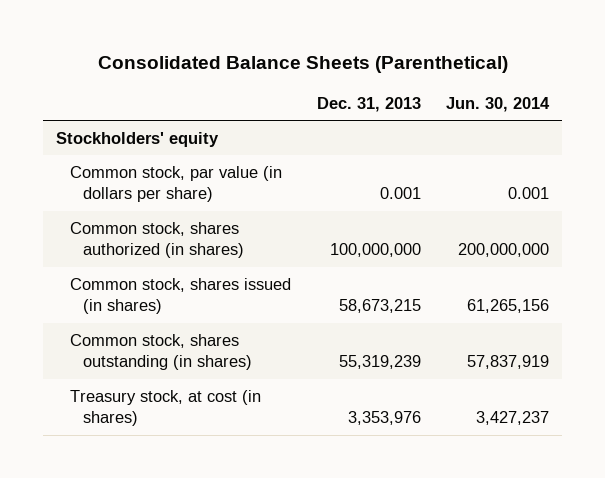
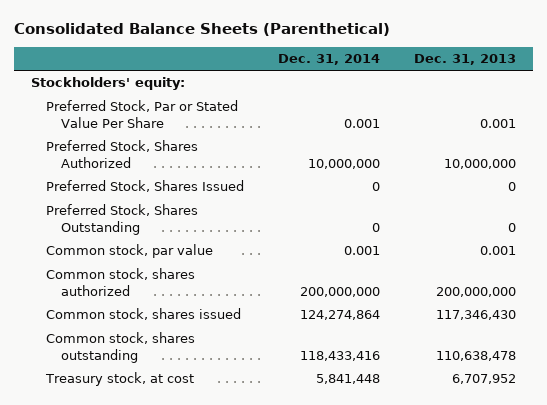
[446,96,551,112] Jun. 30, 2014 -> none
none -> [277,54,380,66] Dec. 31, 2014
[56,131,220,147] Stockholders' equity -> [31,77,186,91] Stockholders' equity:
none -> [46,100,239,128] Preferred Stock, Par or Stated Value Per Share
none -> [46,140,199,168] Preferred Stock, Shares Authorized
none -> [46,180,245,193] Preferred Stock, Shares Issued
none -> [46,204,199,235] Preferred Stock, Shares Outstanding
[69,165,282,203] Common stock, par value (in dollars per share) -> [46,244,214,259] Common stock, par value
[69,221,245,259] Common stock, shares authorized (in shares) -> [46,268,196,296] Common stock, shares authorized
[329,243,421,258] 100,000,000 -> [435,286,516,297] 200,000,000
[69,277,291,315] Common stock, shares issued (in shares) -> [46,308,242,321] Common stock, shares issued
[338,299,421,314] 58,673,215 -> [435,310,516,321] 117,346,430
[69,333,253,371] Common stock, shares outstanding (in shares) -> [46,332,196,363] Common stock, shares outstanding
[338,355,421,370] 55,319,239 -> [435,350,516,361] 110,638,478
[69,389,261,427] Treasury stock, at cost (in shares) -> [45,372,195,387] Treasury stock, at cost
[347,411,421,426] 3,353,976 -> [451,374,516,385] 6,707,952

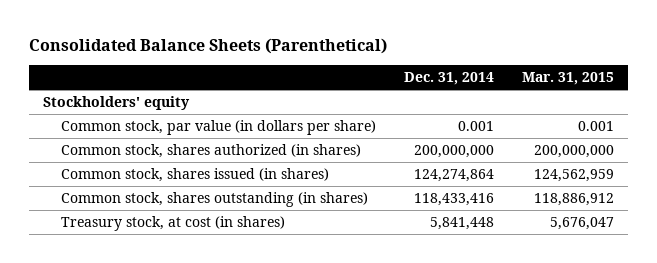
[413,54,516,66] Dec. 31, 2013 -> none
none -> [522,71,615,85] Mar. 31, 2015
[46,100,239,128] Preferred Stock, Par or Stated Value Per Share -> none
[46,140,199,168] Preferred Stock, Shares Authorized -> none
[46,180,245,193] Preferred Stock, Shares Issued -> none
[46,204,199,235] Preferred Stock, Shares Outstanding -> none
[31,77,186,91] Stockholders' equity: -> [43,96,191,111] Stockholders' equity
[46,244,214,259] Common stock, par value -> [61,120,377,136] Common stock, par value (in dollars per share)
[46,268,196,296] Common stock, shares authorized -> [61,144,362,159] Common stock, shares authorized (in shares)
[46,308,242,321] Common stock, shares issued -> [61,168,330,183] Common stock, shares issued (in shares)
[46,332,196,363] Common stock, shares outstanding -> [61,192,369,208] Common stock, shares outstanding (in shares)
[45,372,195,387] Treasury stock, at cost -> [61,216,286,232] Treasury stock, at cost (in shares)

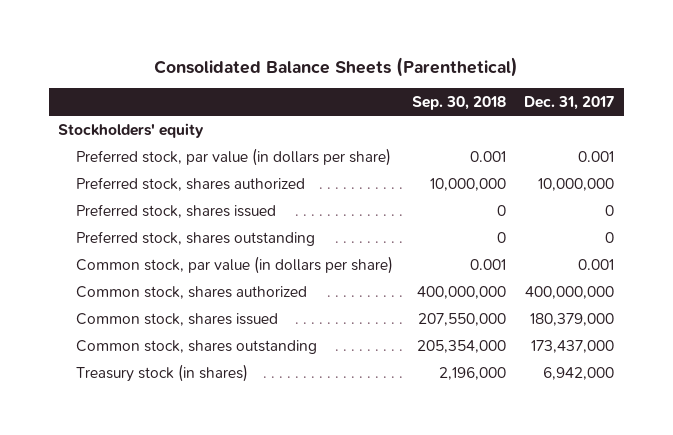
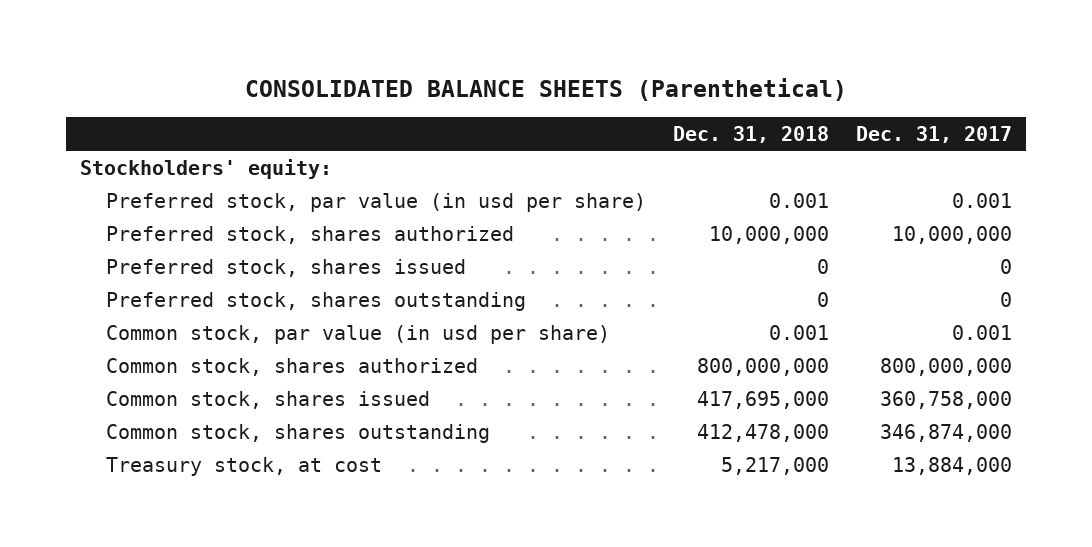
[154,56,519,77] Consolidated Balance Sheets (Parenthetical) -> [245,78,848,102] CONSOLIDATED BALANCE SHEETS (Parenthetical)
[411,95,506,110] Sep. 30, 2018 -> none
none -> [672,125,829,143] Dec. 31, 2018
[58,122,205,138] Stockholders' equity -> [80,158,333,179] Stockholders' equity:
[76,147,392,166] Preferred stock, par value (in dollars per share) -> [105,192,646,212] Preferred stock, par value (in usd per share)
[76,255,394,274] Common stock, par value (in dollars per share) -> [105,324,610,344] Common stock, par value (in usd per share)
[525,285,615,299] 400,000,000 -> [880,357,1013,376] 800,000,000
[530,312,615,326] 180,379,000 -> [880,390,1013,409] 360,758,000
[531,339,615,353] 173,437,000 -> [880,423,1013,442] 346,874,000
[76,363,249,382] Treasury stock (in shares) -> [105,456,382,476] Treasury stock, at cost
[543,366,615,380] 6,942,000 -> [892,456,1013,475] 13,884,000

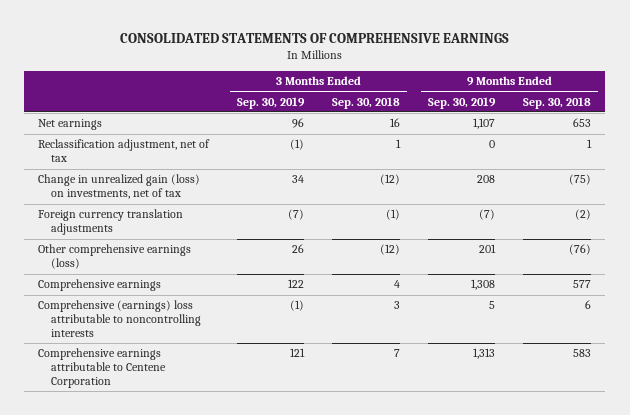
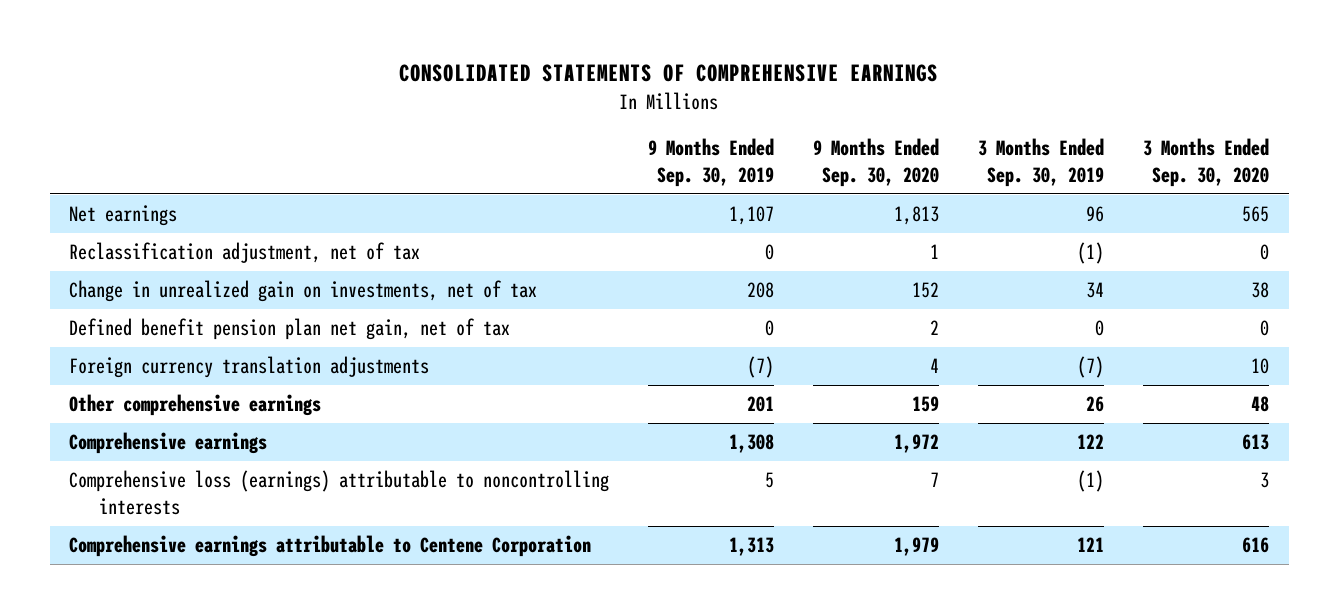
[332,96,401,109] Sep. 30, 2018 -> none
[523,96,592,109] Sep. 30, 2018 -> none
none -> [813,138,940,187] 9 Months Ended Sep. 30, 2020
none -> [1143,138,1270,187] 3 Months Ended Sep. 30, 2020
[38,174,201,200] Change in unrealized gain (loss) on investments, net of tax -> [69,280,538,303] Change in unrealized gain on investments, net of tax
none -> [69,318,511,341] Defined benefit pension plan net gain, net of tax
[38,244,192,270] Other comprehensive earnings (loss) -> [69,394,322,417] Other comprehensive earnings
[38,300,202,338] Comprehensive (earnings) loss attributable to noncontrolling interests -> [69,470,610,515] Comprehensive loss (earnings) attributable to noncontrolling interests

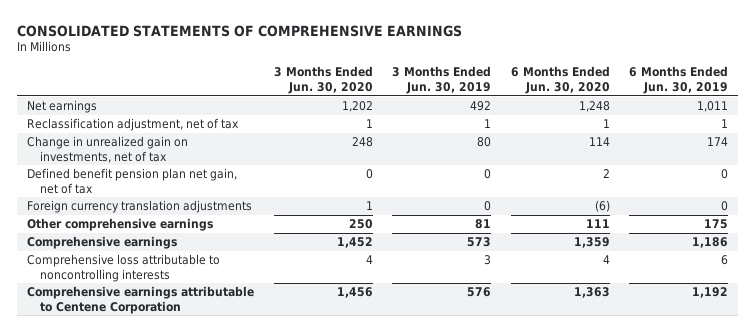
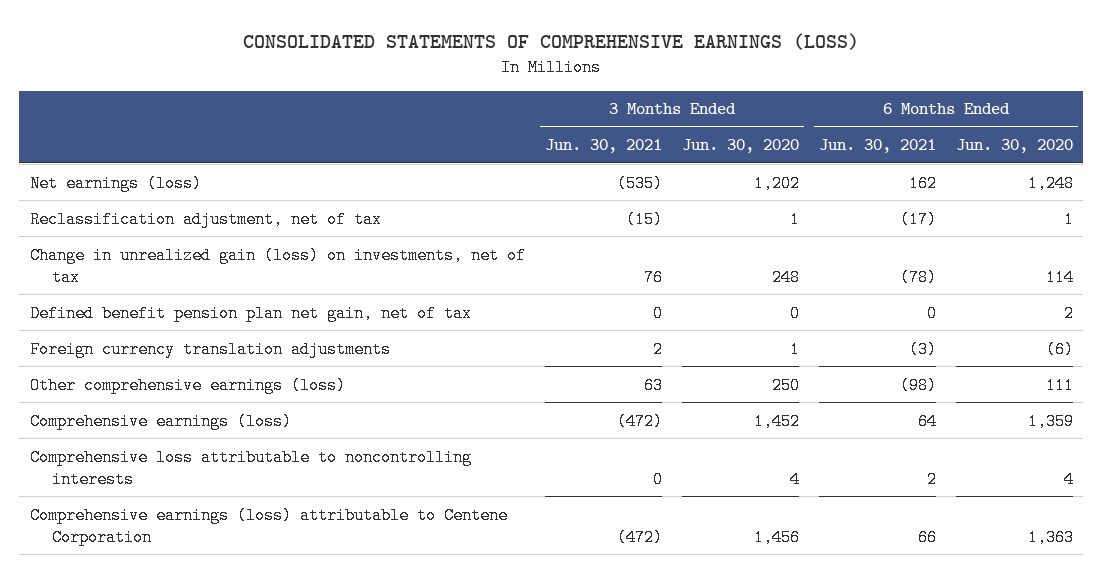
[17,24,463,37] CONSOLIDATED STATEMENTS OF COMPREHENSIVE EARNINGS -> [243,32,860,50] CONSOLIDATED STATEMENTS OF COMPREHENSIVE EARNINGS (LOSS)
[392,66,492,94] 3 Months Ended Jun. 30, 2019 -> none
[629,66,729,94] 6 Months Ended Jun. 30, 2019 -> none
none -> [544,139,662,154] Jun. 30, 2021
none -> [818,139,936,154] Jun. 30, 2021
[27,100,98,114] Net earnings -> [29,174,202,192] Net earnings (loss)
[27,136,189,163] Change in unrealized gain on investments, net of tax -> [29,246,526,286] Change in unrealized gain (loss) on investments, net of tax
[27,218,214,232] Other comprehensive earnings -> [29,376,346,394] Other comprehensive earnings (loss)
[27,236,178,250] Comprehensive earnings -> [29,412,292,430] Comprehensive earnings (loss)
[27,286,255,314] Comprehensive earnings attributable to Centene Corporation -> [29,506,508,546] Comprehensive earnings (loss) attributable to Centene Corporation

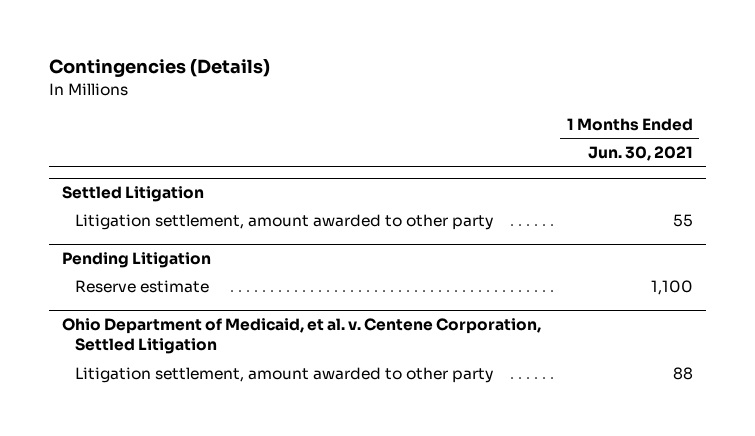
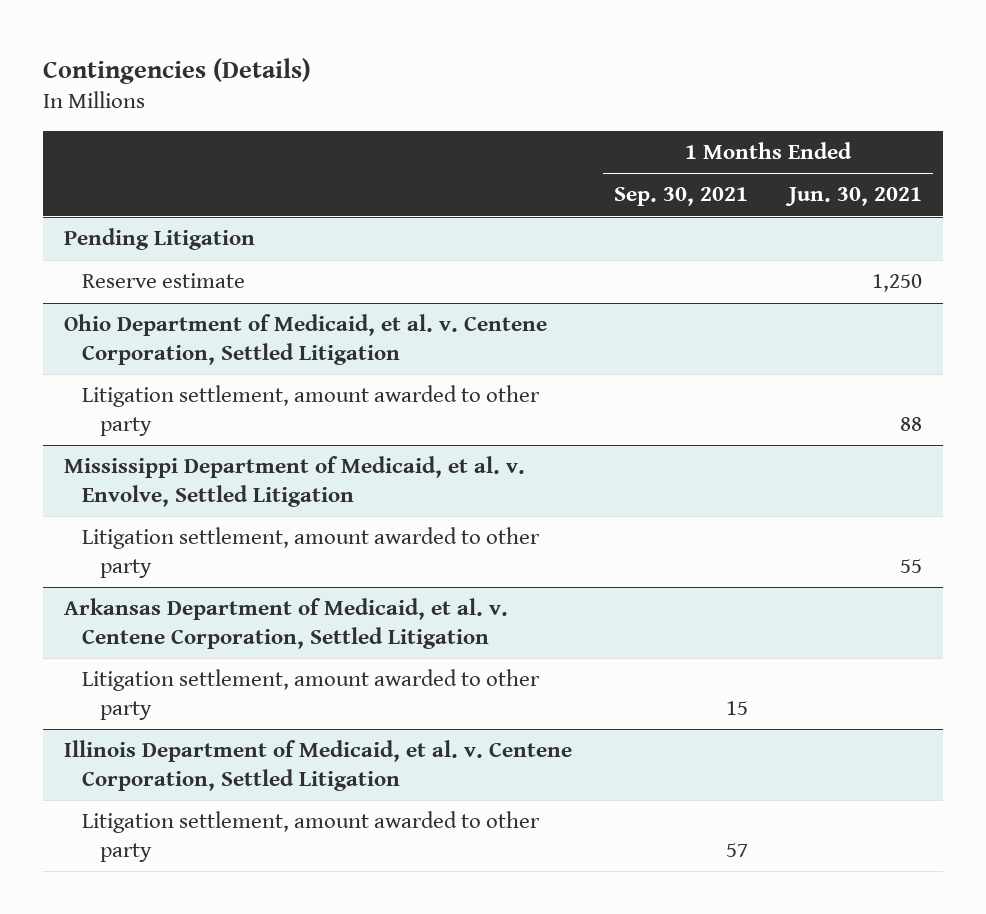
none -> [613,187,748,207] Sep. 30, 2021
[61,185,204,202] Settled Litigation -> none
[74,213,493,230] Litigation settlement, amount awarded to other party -> none
[650,279,693,295] 1,100 -> [872,274,923,293] 1,250
none -> [63,456,525,507] Mississippi Department of Medicaid, et al. v. Envolve, Settled Litigation
none -> [81,527,540,578] Litigation settlement, amount awarded to other party
none -> [63,598,508,649] Arkansas Department of Medicaid, et al. v. Centene Corporation, Settled Litigation
none -> [81,669,540,720] Litigation settlement, amount awarded to other party
none -> [63,740,572,791] Illinois Department of Medicaid, et al. v. Centene Corporation, Settled Litigation
none -> [81,811,540,862] Litigation settlement, amount awarded to other party

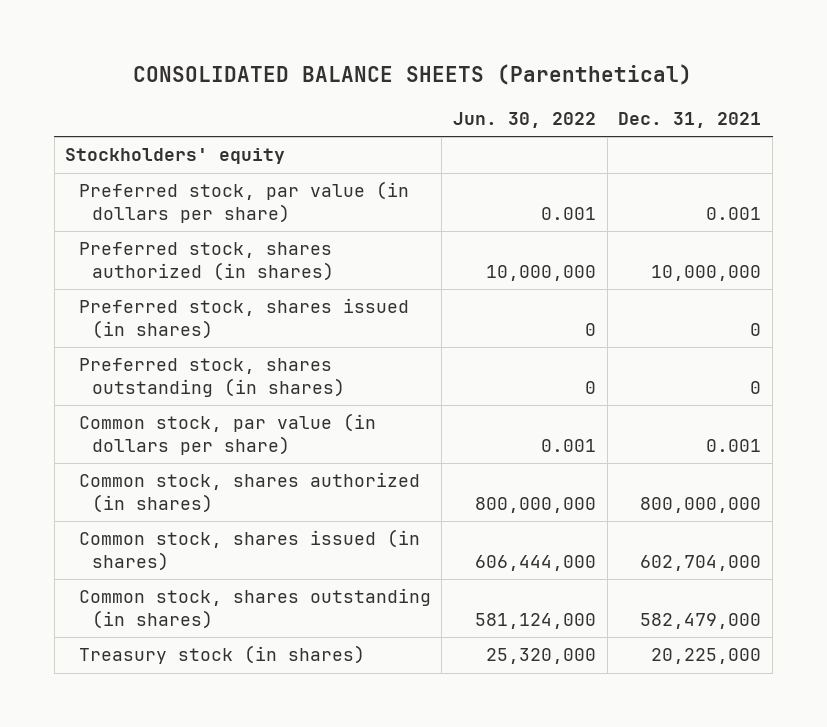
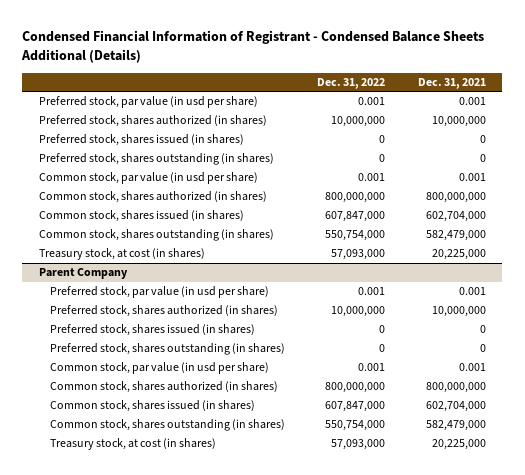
[133,64,693,86] CONSOLIDATED BALANCE SHEETS (Parenthetical) -> [21,30,485,64] Condensed Financial Information of Registrant - Condensed Balance Sheets Additional (Details)
[453,111,597,128] Jun. 30, 2022 -> none
none -> [317,77,386,89] Dec. 31, 2022
[65,148,286,165] Stockholders' equity -> none
[78,181,409,223] Preferred stock, par value (in dollars per share) -> [38,96,258,109] Preferred stock, par value (in usd per share)
[78,413,376,455] Common stock, par value (in dollars per share) -> [38,172,258,185] Common stock, par value (in usd per share)
[78,645,365,665] Treasury stock (in shares) -> [38,248,205,261] Treasury stock, at cost (in shares)
none -> [38,268,128,280] Parent Company
none -> [49,286,269,299] Preferred stock, par value (in usd per share)
none -> [49,305,278,318] Preferred stock, shares authorized (in shares)
none -> [49,324,255,337] Preferred stock, shares issued (in shares)
none -> [49,343,285,356] Preferred stock, shares outstanding (in shares)
none -> [49,362,269,375] Common stock, par value (in usd per share)
none -> [49,381,278,394] Common stock, shares authorized (in shares)
none -> [49,400,255,413] Common stock, shares issued (in shares)
none -> [49,419,285,432] Common stock, shares outstanding (in shares)
none -> [49,438,216,451] Treasury stock, at cost (in shares)

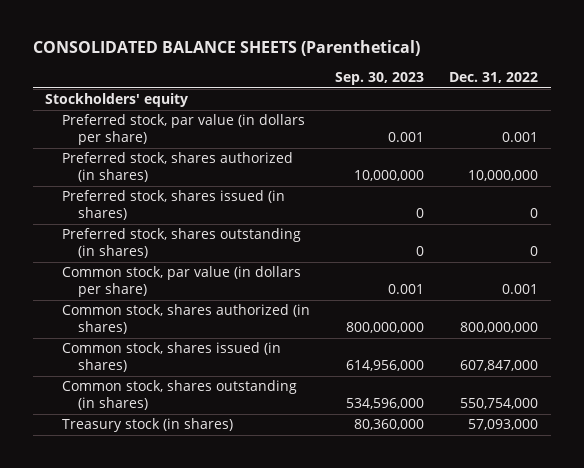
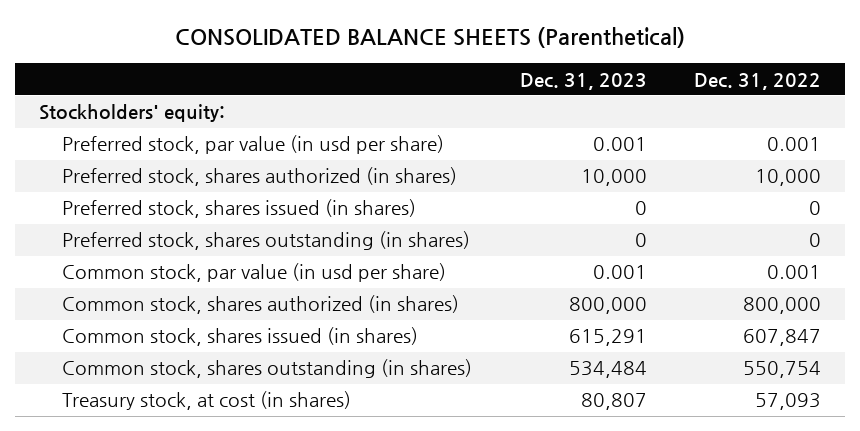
[335,72,425,86] Sep. 30, 2023 -> none
none -> [519,72,647,90] Dec. 31, 2023
[45,93,189,108] Stockholders' equity -> [39,104,226,123] Stockholders' equity:
[61,114,305,146] Preferred stock, par value (in dollars per share) -> [61,135,444,155] Preferred stock, par value (in usd per share)
[468,170,539,182] 10,000,000 -> [755,169,822,187] 10,000
[61,266,301,298] Common stock, par value (in dollars per share) -> [61,263,446,283] Common stock, par value (in usd per share)
[460,322,539,334] 800,000,000 -> [743,297,822,315] 800,000
[460,360,539,372] 607,847,000 -> [743,329,822,347] 607,847
[460,398,539,410] 550,754,000 -> [743,361,822,379] 550,754
[61,418,233,433] Treasury stock (in shares) -> [61,391,351,411] Treasury stock, at cost (in shares)
[468,419,539,431] 57,093,000 -> [755,393,822,411] 57,093

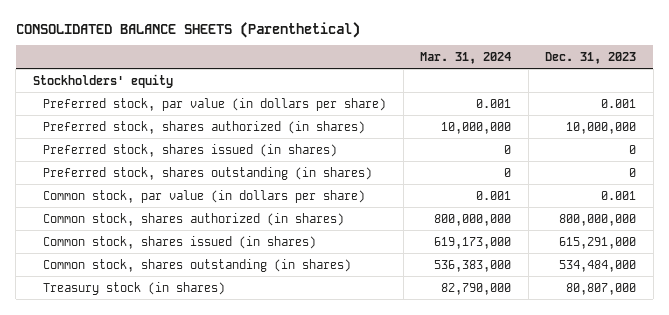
[694,72,822,90] Dec. 31, 2022 -> none
none -> [420,51,512,64] Mar. 31, 2024
[39,104,226,123] Stockholders' equity: -> [32,73,173,88] Stockholders' equity
[61,135,444,155] Preferred stock, par value (in usd per share) -> [43,97,387,111] Preferred stock, par value (in dollars per share)
[580,169,647,187] 10,000 -> [566,121,637,134] 10,000,000
[61,263,446,283] Common stock, par value (in usd per share) -> [43,189,366,203] Common stock, par value (in dollars per share)
[568,297,647,315] 800,000 -> [559,213,637,226] 800,000,000
[568,329,647,347] 615,291 -> [559,236,637,249] 615,291,000
[568,361,647,379] 534,484 -> [559,259,637,272] 534,484,000
[61,391,351,411] Treasury stock, at cost (in shares) -> [43,281,226,295] Treasury stock (in shares)
[580,393,647,411] 80,807 -> [566,282,637,295] 80,807,000

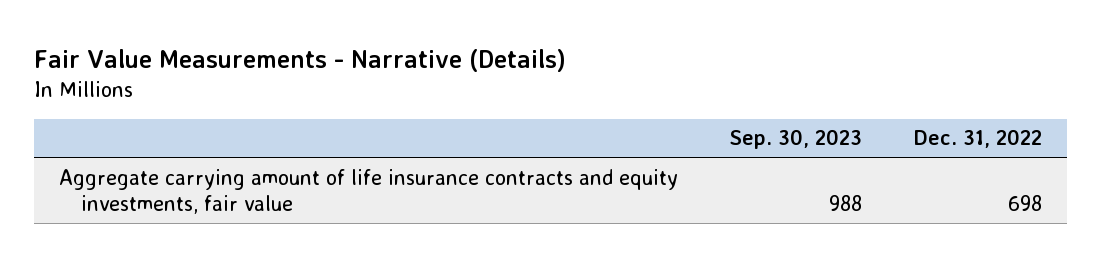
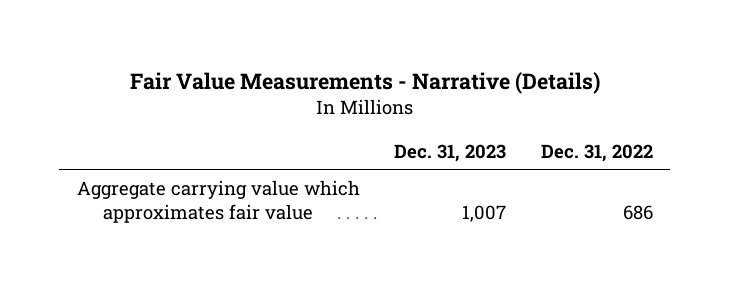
[729,129,863,150] Sep. 30, 2023 -> none
none -> [394,143,507,162] Dec. 31, 2023
[59,168,679,214] Aggregate carrying amount of life insurance contracts and equity investments, fair value -> [76,180,360,223] Aggregate carrying value which approximates fair value
[1007,194,1042,211] 698 -> [622,204,653,220] 686

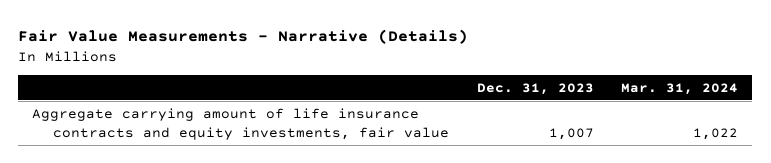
[540,143,653,162] Dec. 31, 2022 -> none
none -> [621,82,739,95] Mar. 31, 2024
[76,180,360,223] Aggregate carrying value which approximates fair value -> [32,107,449,140] Aggregate carrying amount of life insurance contracts and equity investments, fair value

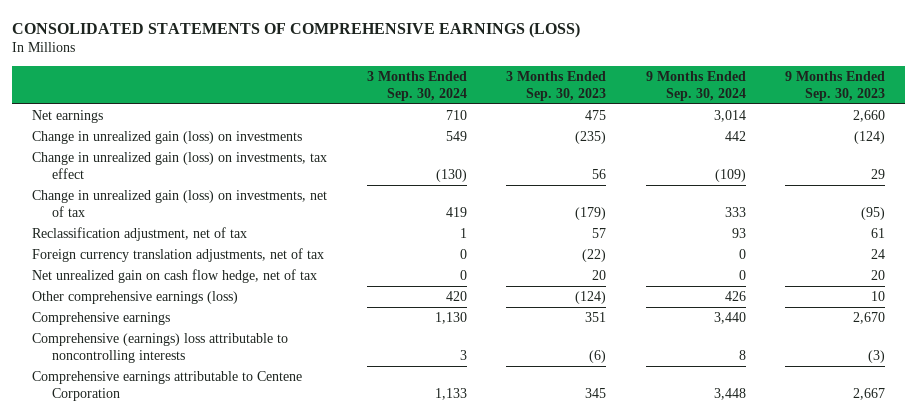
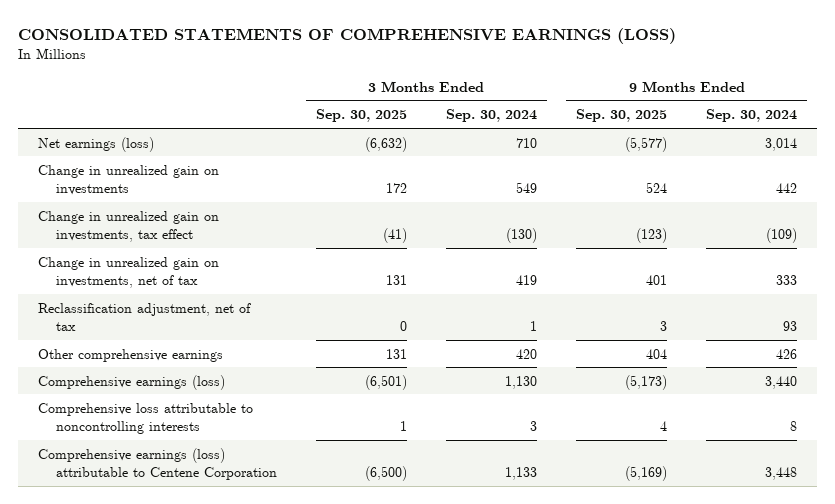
[506,71,607,102] 3 Months Ended Sep. 30, 2023 -> none
[785,71,886,102] 9 Months Ended Sep. 30, 2023 -> none
none -> [315,109,407,123] Sep. 30, 2025
none -> [575,109,667,123] Sep. 30, 2025
[32,109,104,123] Net earnings -> [37,136,154,152] Net earnings (loss)
[32,130,303,144] Change in unrealized gain (loss) on investments -> [37,164,219,195] Change in unrealized gain on investments
[32,151,328,179] Change in unrealized gain (loss) on investments, tax effect -> [37,210,219,242] Change in unrealized gain on investments, tax effect
[32,189,328,217] Change in unrealized gain (loss) on investments, net of tax -> [37,256,219,288] Change in unrealized gain on investments, net of tax
[32,247,325,262] Foreign currency translation adjustments, net of tax -> none
[32,268,318,283] Net unrealized gain on cash flow hedge, net of tax -> none
[32,290,239,304] Other comprehensive earnings (loss) -> [37,348,223,362] Other comprehensive earnings
[32,311,171,325] Comprehensive earnings -> [37,374,225,390] Comprehensive earnings (loss)
[32,332,289,363] Comprehensive (earnings) loss attributable to noncontrolling interests -> [37,402,253,434] Comprehensive loss attributable to noncontrolling interests
[32,370,303,401] Comprehensive earnings attributable to Centene Corporation -> [37,447,277,480] Comprehensive earnings (loss) attributable to Centene Corporation

